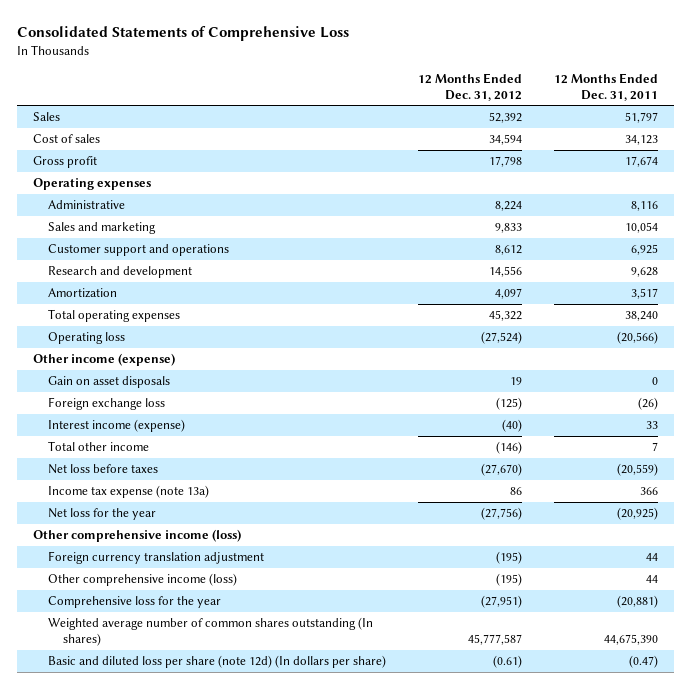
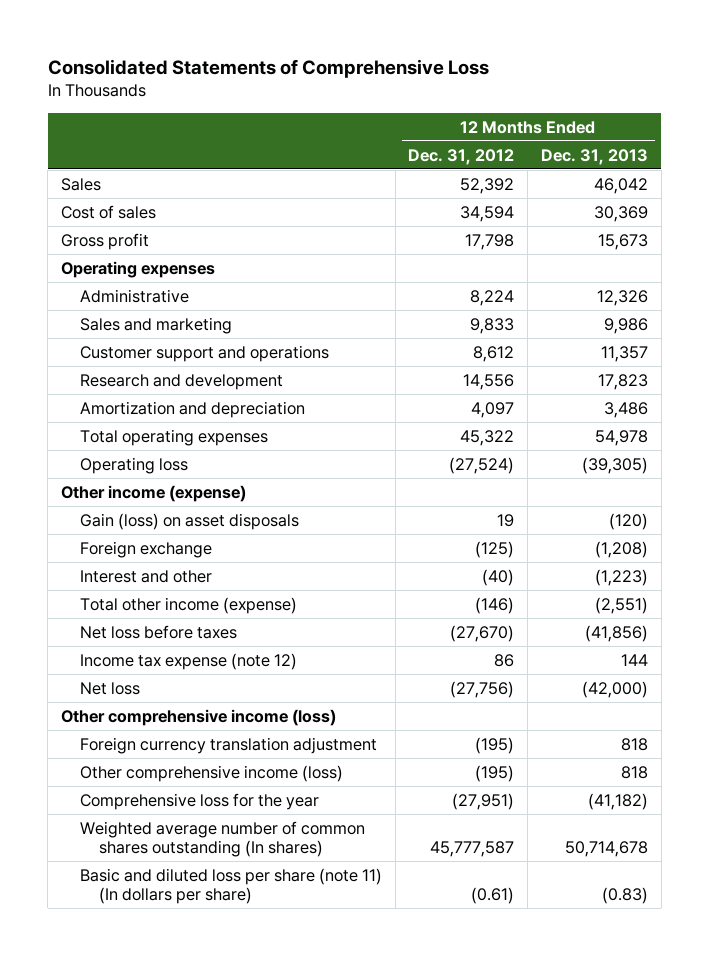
[553,73,658,101] 12 Months Ended Dec. 31, 2011 -> none
none -> [541,148,649,165] Dec. 31, 2013
[48,288,118,299] Amortization -> [79,400,305,418] Amortization and depreciation
[48,376,171,389] Gain on asset disposals -> [79,512,299,530] Gain (loss) on asset disposals
[48,397,166,411] Foreign exchange loss -> [79,540,212,558] Foreign exchange
[48,419,186,433] Interest income (expense) -> [79,569,212,583] Interest and other
[48,441,150,452] Total other income -> [79,596,297,614] Total other income (expense)
[48,485,210,499] Income tax expense (note 13a) -> [79,652,297,670] Income tax expense (note 12)
[48,508,157,521] Net loss for the year -> [79,681,140,695] Net loss
[48,655,387,669] Basic and diluted loss per share (note 12d) (In dollars per share) -> [79,867,382,905] Basic and diluted loss per share (note 11) (In dollars per share)

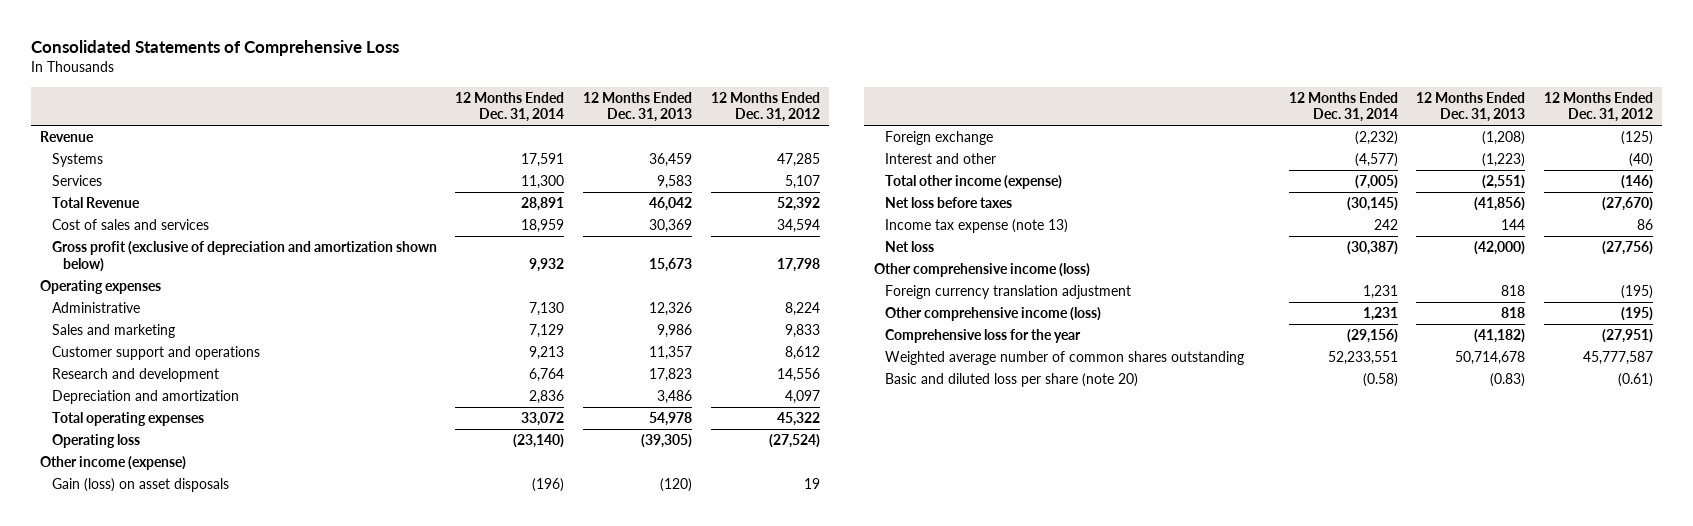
none -> [455,91,565,123] 12 Months Ended Dec. 31, 2014
none -> [40,131,95,143] Revenue
none -> [51,153,103,168] Systems
none -> [51,175,102,187] Services
[60,177,101,191] Sales -> [51,197,140,209] Total Revenue
[60,204,156,219] Cost of sales -> [51,219,209,231] Cost of sales and services
[60,232,149,250] Gross profit -> [51,241,437,272] Gross profit (exclusive of depreciation and amortization shown below)
[79,400,305,418] Amortization and depreciation -> [51,390,239,405] Depreciation and amortization
[79,652,297,670] Income tax expense (note 12) -> [885,219,1069,234] Income tax expense (note 13)
[79,820,365,858] Weighted average number of common shares outstanding (In shares) -> [885,351,1245,366] Weighted average number of common shares outstanding
[79,867,382,905] Basic and diluted loss per share (note 11) (In dollars per share) -> [885,373,1139,388] Basic and diluted loss per share (note 20)

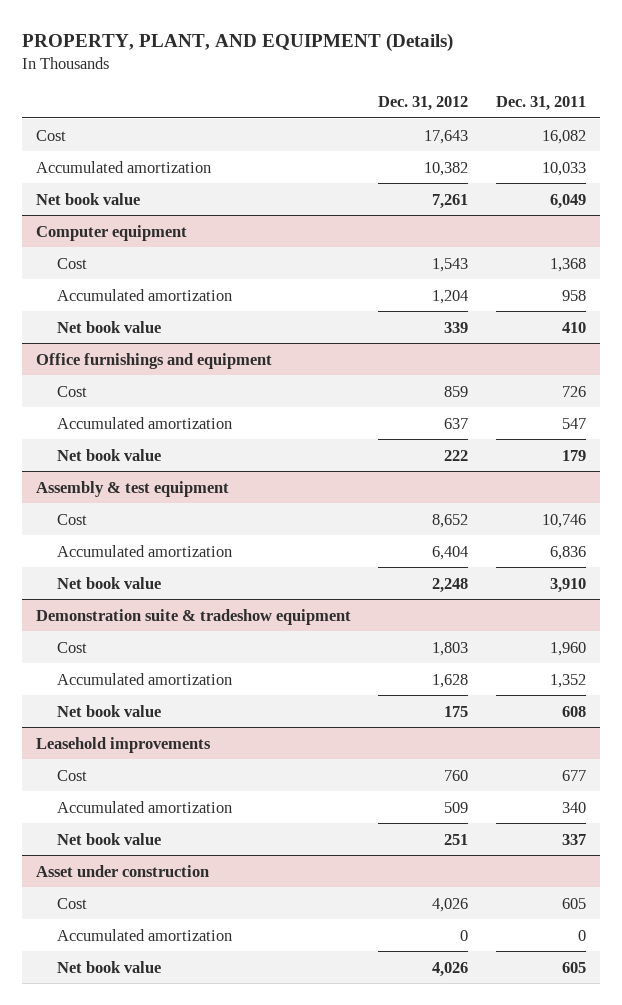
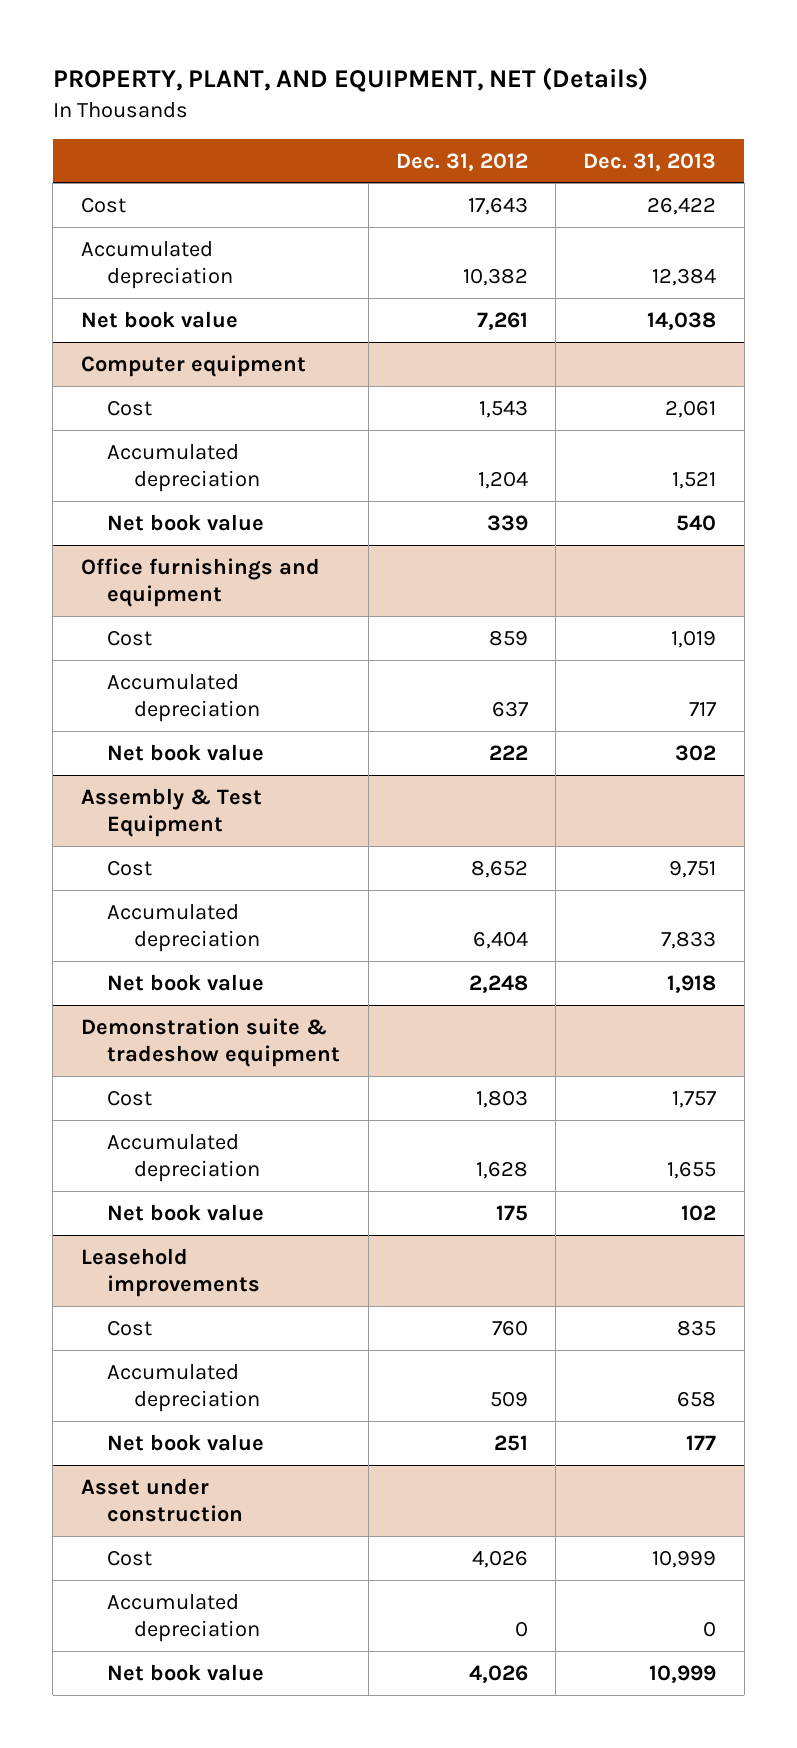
[21,33,453,53] PROPERTY, PLANT, AND EQUIPMENT (Details) -> [52,67,648,93] PROPERTY, PLANT, AND EQUIPMENT, NET (Details)
[496,95,587,111] Dec. 31, 2011 -> none
none -> [583,152,717,171] Dec. 31, 2013
[35,160,211,173] Accumulated amortization -> [80,240,234,289] Accumulated depreciation
[56,288,232,301] Accumulated amortization -> [107,443,260,492] Accumulated depreciation
[56,416,232,429] Accumulated amortization -> [107,673,260,722] Accumulated depreciation
[35,480,229,497] Assembly & test equipment -> [80,787,262,837] Assembly & Test Equipment
[56,544,232,557] Accumulated amortization -> [107,903,260,952] Accumulated depreciation
[56,672,232,685] Accumulated amortization -> [107,1133,260,1182] Accumulated depreciation
[56,800,232,813] Accumulated amortization -> [107,1363,260,1412] Accumulated depreciation
[56,928,232,941] Accumulated amortization -> [107,1593,260,1642] Accumulated depreciation

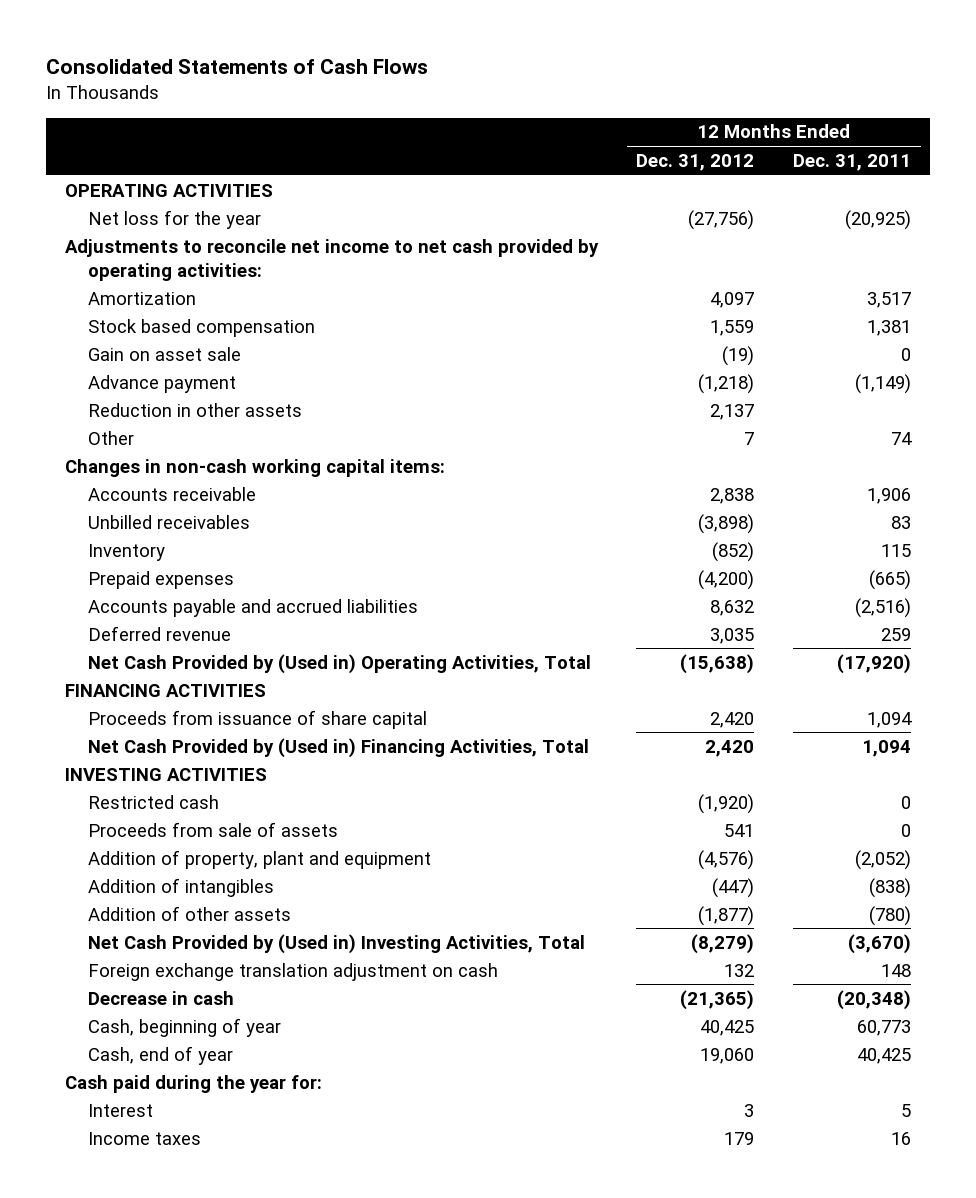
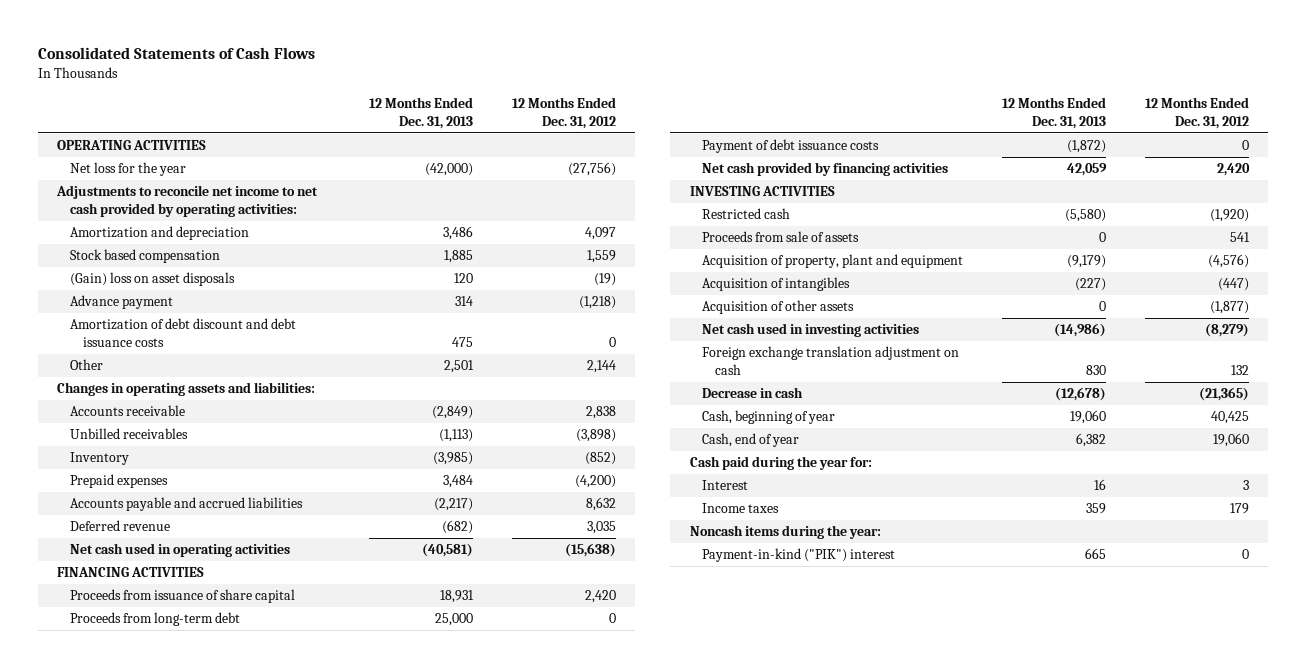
[792,153,911,171] Dec. 31, 2011 -> none
none -> [369,97,474,130] 12 Months Ended Dec. 31, 2013
[87,291,196,305] Amortization -> [69,226,249,241] Amortization and depreciation
[87,346,241,361] Gain on asset sale -> [69,272,235,287] (Gain) loss on asset disposals
[87,402,302,417] Reduction in other assets -> none
none -> [69,318,296,348] Amortization of debt discount and debt issuance costs
[744,431,755,445] 7 -> [586,360,616,374] 2,144
[64,458,445,477] Changes in non-cash working capital items: -> [56,382,315,397] Changes in operating assets and liabilities:
[87,653,591,674] Net Cash Provided by (Used in) Operating Activities, Total -> [69,543,290,558] Net cash used in operating activities
none -> [69,612,240,627] Proceeds from long-term debt
none -> [702,139,880,154] Payment of debt issuance costs
[87,737,589,758] Net Cash Provided by (Used in) Financing Activities, Total -> [702,162,949,177] Net cash provided by financing activities
[87,849,431,869] Addition of property, plant and equipment -> [702,254,964,269] Acquisition of property, plant and equipment
[87,877,274,897] Addition of intangibles -> [702,277,851,292] Acquisition of intangibles
[87,905,291,921] Addition of other assets -> [702,300,855,315] Acquisition of other assets
[87,933,585,954] Net Cash Provided by (Used in) Investing Activities, Total -> [702,323,920,338] Net cash used in investing activities
none -> [689,525,881,540] Noncash items during the year:
none -> [702,548,896,563] Payment-in-kind ("PIK") interest

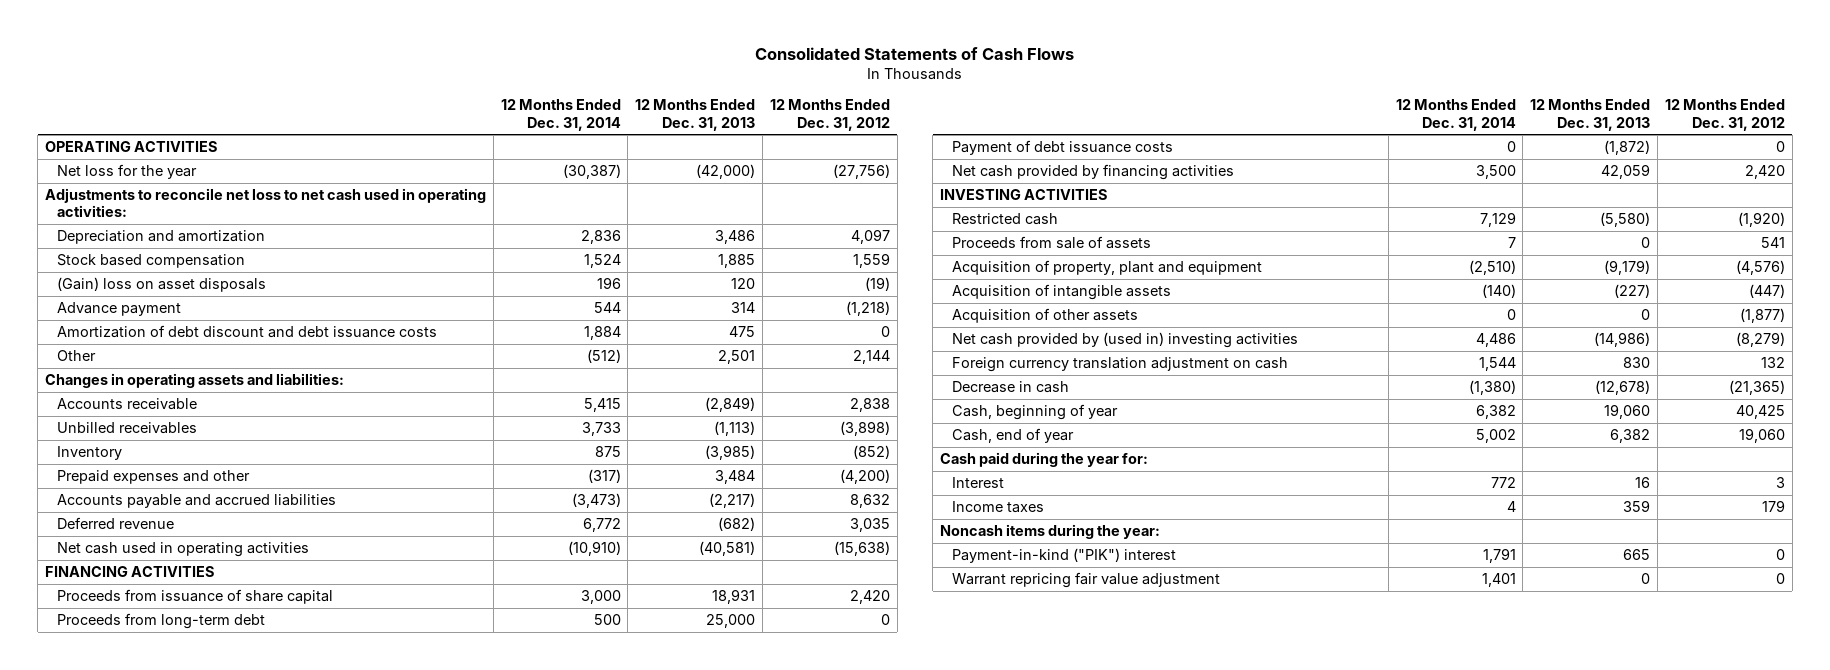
none -> [500,99,621,131] 12 Months Ended Dec. 31, 2014
[55,185,318,218] Adjustments to reconcile net income to net cash provided by operating activities: -> [44,188,486,218] Adjustments to reconcile net loss to net cash used in operating activities:
[69,226,249,241] Amortization and depreciation -> [57,230,266,245] Depreciation and amortization
[69,474,168,489] Prepaid expenses -> [57,470,251,485] Prepaid expenses and other
[702,277,851,292] Acquisition of intangibles -> [952,284,1172,301] Acquisition of intangible assets
[702,323,920,338] Net cash used in investing activities -> [952,332,1299,349] Net cash provided by (used in) investing activities
[702,346,960,376] Foreign exchange translation adjustment on cash -> [952,357,1289,373] Foreign currency translation adjustment on cash
none -> [952,572,1221,589] Warrant repricing fair value adjustment

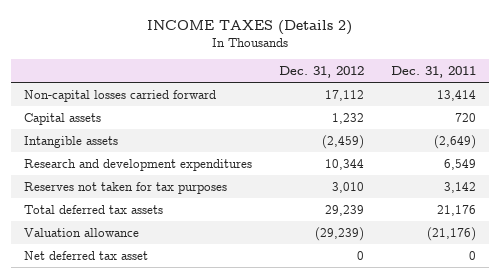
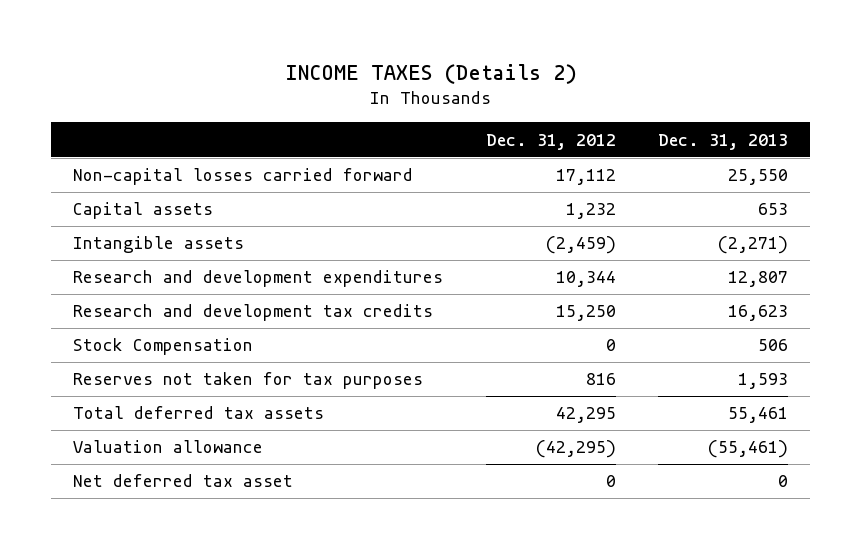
[390,65,476,78] Dec. 31, 2011 -> none
none -> [658,133,789,150] Dec. 31, 2013
none -> [72,304,433,322] Research and development tax credits
none -> [72,338,253,356] Stock Compensation
[331,181,364,193] 3,010 -> [585,373,616,386] 816
[324,204,364,216] 29,239 -> [555,407,616,424] 42,295
[314,226,364,241] (29,239) -> [535,440,616,459] (42,295)

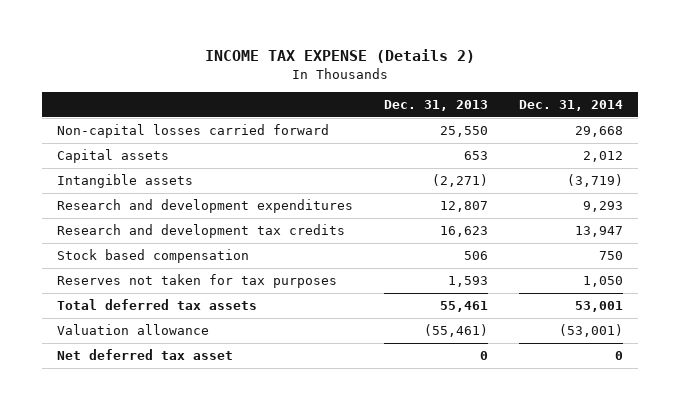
[284,63,577,84] INCOME TAXES (Details 2) -> [204,49,475,64] INCOME TAX EXPENSE (Details 2)
[485,133,616,150] Dec. 31, 2012 -> none
none -> [518,99,623,111] Dec. 31, 2014
[72,338,253,356] Stock Compensation -> [56,249,249,264] Stock based compensation

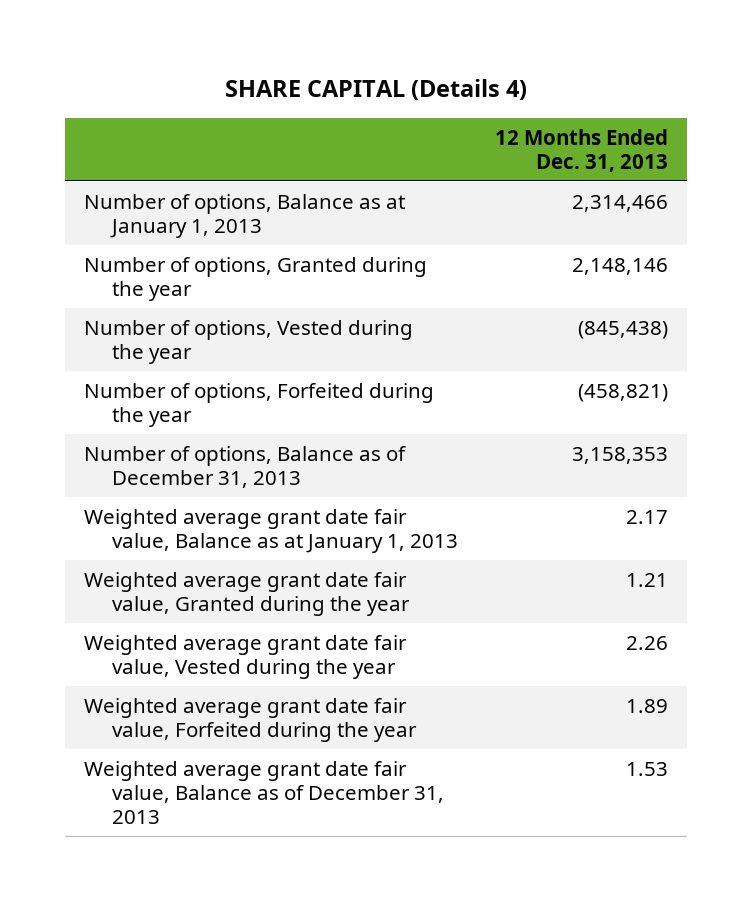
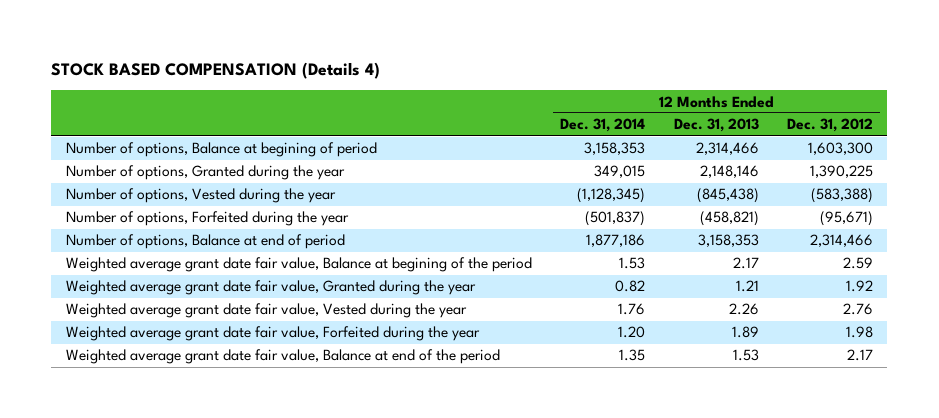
[225,79,528,101] SHARE CAPITAL (Details 4) -> [51,62,381,80] STOCK BASED COMPENSATION (Details 4)
none -> [560,118,646,133] Dec. 31, 2014
none -> [786,118,873,133] Dec. 31, 2012
[84,193,406,239] Number of options, Balance as at January 1, 2013 -> [65,142,377,158] Number of options, Balance at begining of period
[84,445,407,489] Number of options, Balance as of December 31, 2013 -> [65,234,345,250] Number of options, Balance at end of period
[84,508,458,554] Weighted average grant date fair value, Balance as at January 1, 2013 -> [65,257,532,273] Weighted average grant date fair value, Balance at begining of the period
[84,760,444,825] Weighted average grant date fair value, Balance as of December 31, 2013 -> [65,349,500,365] Weighted average grant date fair value, Balance at end of the period

